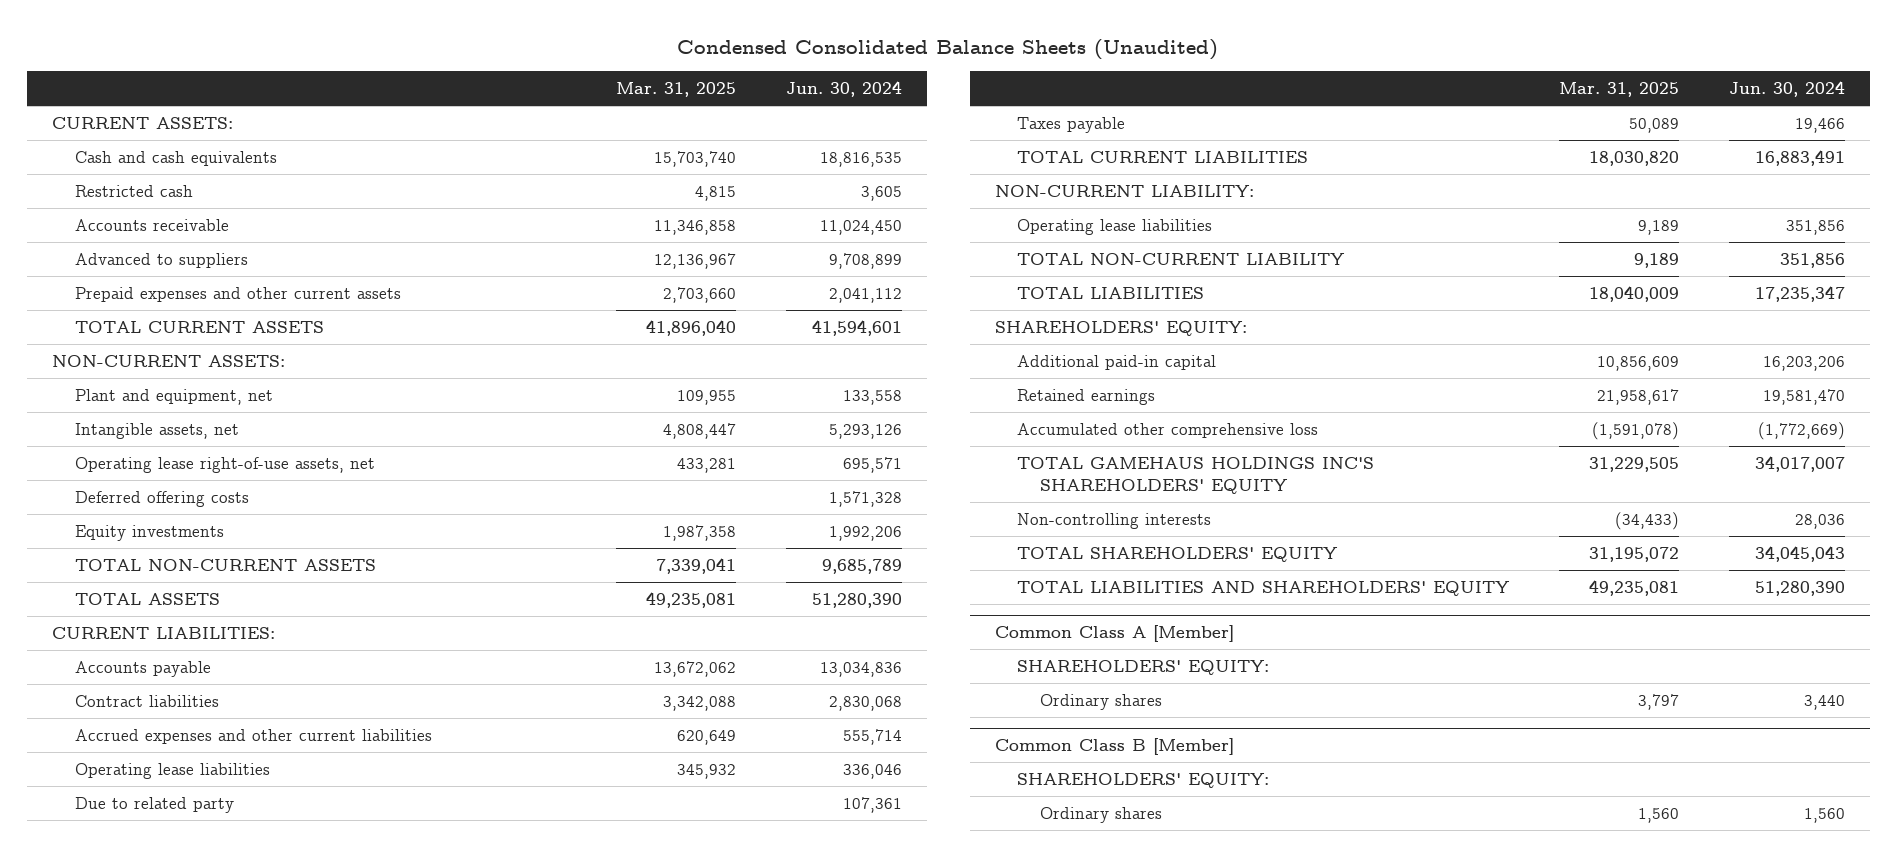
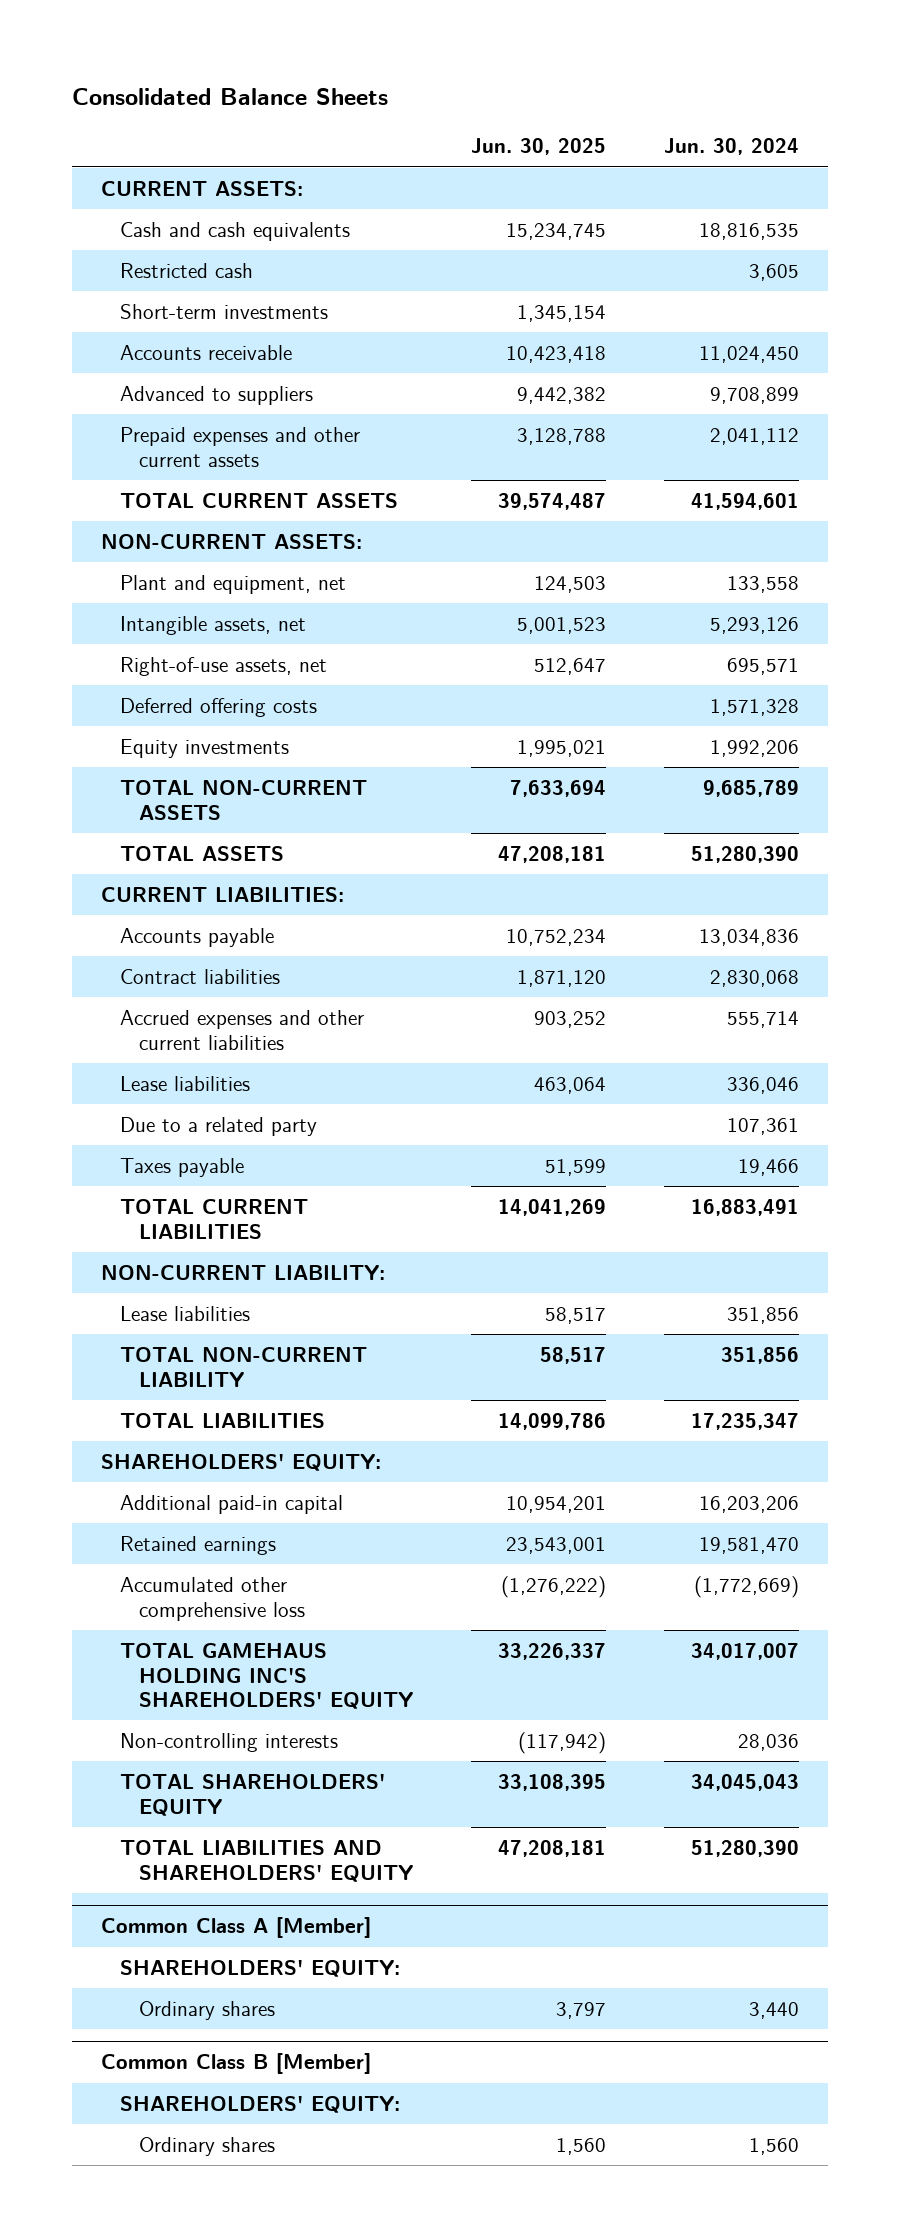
[677,39,1219,61] Condensed Consolidated Balance Sheets (Unaudited) -> [72,87,389,105] Consolidated Balance Sheets
[616,82,737,98] Mar. 31, 2025 -> none
none -> [470,138,606,156] Jun. 30, 2025
none -> [120,303,329,319] Short-term investments
[74,456,375,473] Operating lease right-of-use assets, net -> [120,656,328,676] Right-of-use assets, net
[74,762,270,779] Operating lease liabilities -> [120,1075,251,1091] Lease liabilities
[74,796,234,813] Due to related party -> [120,1116,318,1136] Due to a related party
[1017,218,1213,235] Operating lease liabilities -> [120,1305,251,1321] Lease liabilities
[1017,456,1375,494] TOTAL GAMEHAUS HOLDINGS INC'S SHAREHOLDERS' EQUITY -> [120,1642,414,1710] TOTAL GAMEHAUS HOLDING INC'S SHAREHOLDERS' EQUITY

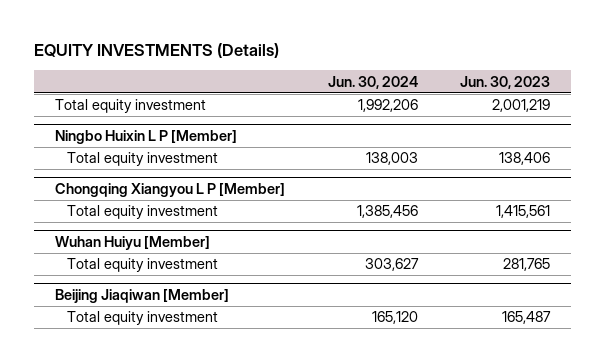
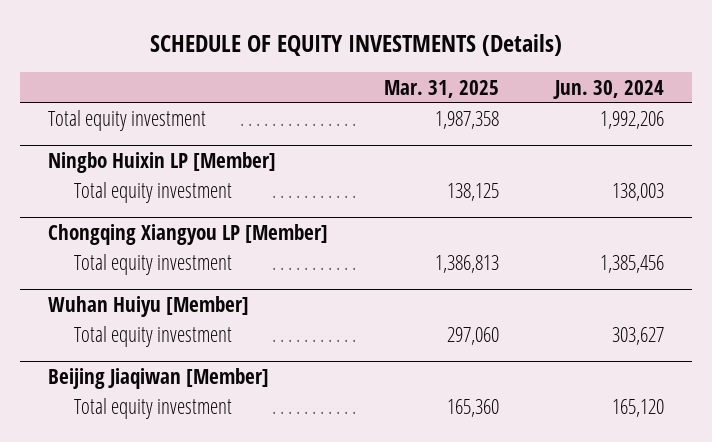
[33,43,279,59] EQUITY INVESTMENTS (Details) -> [150,33,563,56] SCHEDULE OF EQUITY INVESTMENTS (Details)
[460,75,551,89] Jun. 30, 2023 -> none
none -> [384,79,500,98] Mar. 31, 2025
[55,129,238,144] Ningbo Huixin L P [Member] -> [48,152,277,174] Ningbo Huixin LP [Member]
[55,182,286,197] Chongqing Xiangyou L P [Member] -> [48,224,329,246] Chongqing Xiangyou LP [Member]

